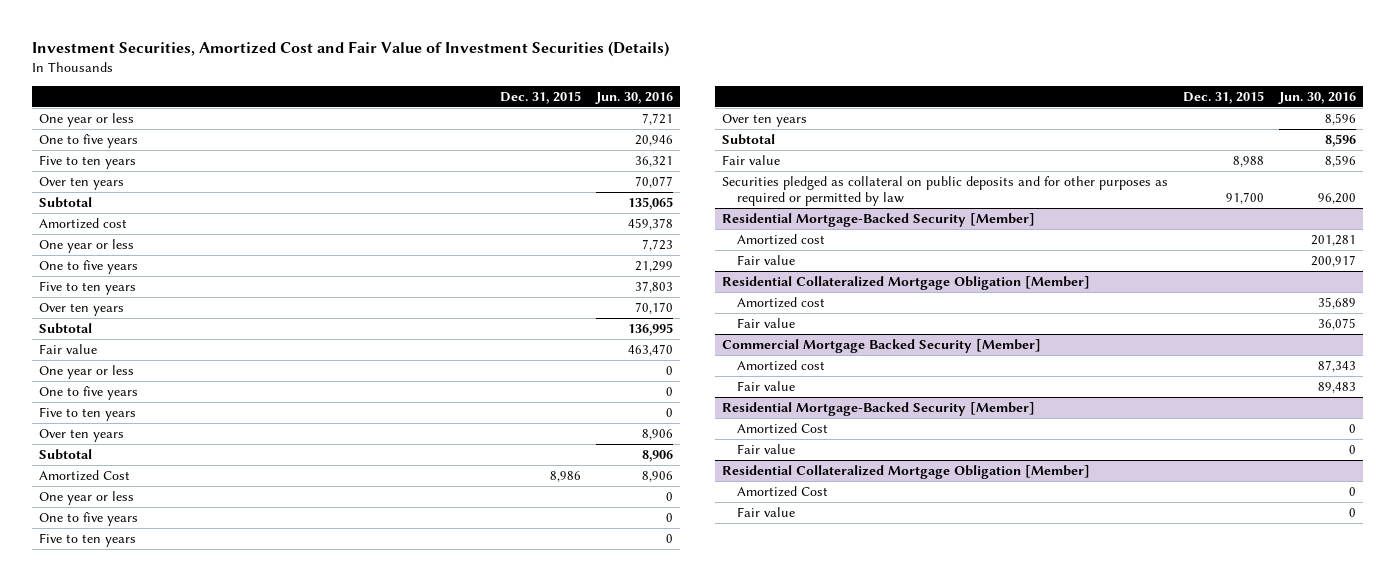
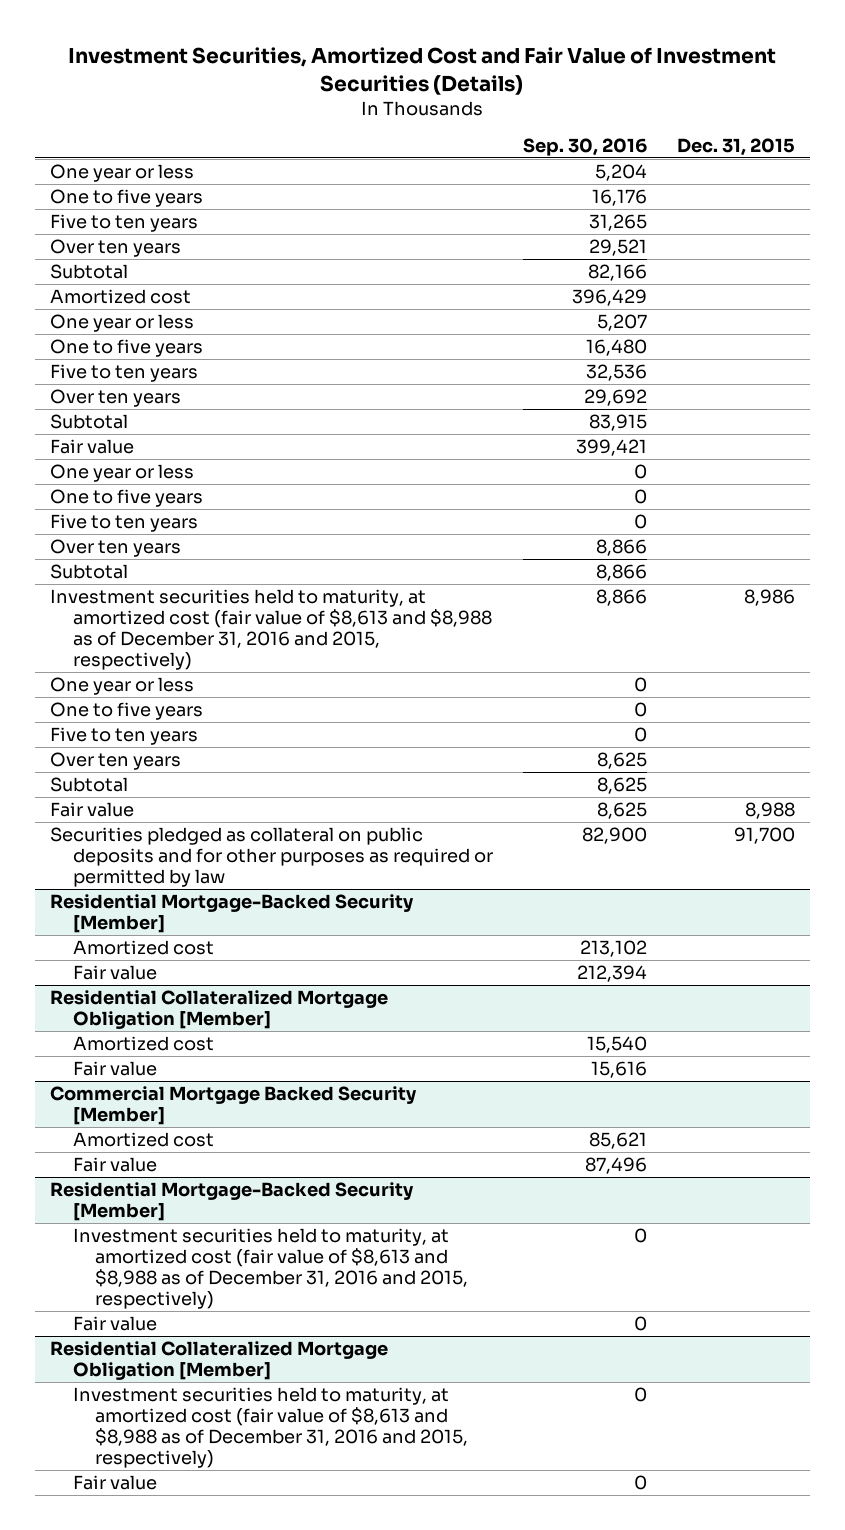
[594,91,673,104] Jun. 30, 2016 -> none
none -> [522,137,647,156] Sep. 30, 2016
[39,469,131,481] Amortized Cost -> [50,589,492,670] Investment securities held to maturity, at amortized cost (fair value of $8,613 and $8,988 as of December 31, 2016 and 2015, respectively)
[737,422,829,434] Amortized Cost -> [72,1228,469,1309] Investment securities held to maturity, at amortized cost (fair value of $8,613 and $8,988 as of December 31, 2016 and 2015, respectively)
[737,485,829,497] Amortized Cost -> [72,1387,469,1468] Investment securities held to maturity, at amortized cost (fair value of $8,613 and $8,988 as of December 31, 2016 and 2015, respectively)

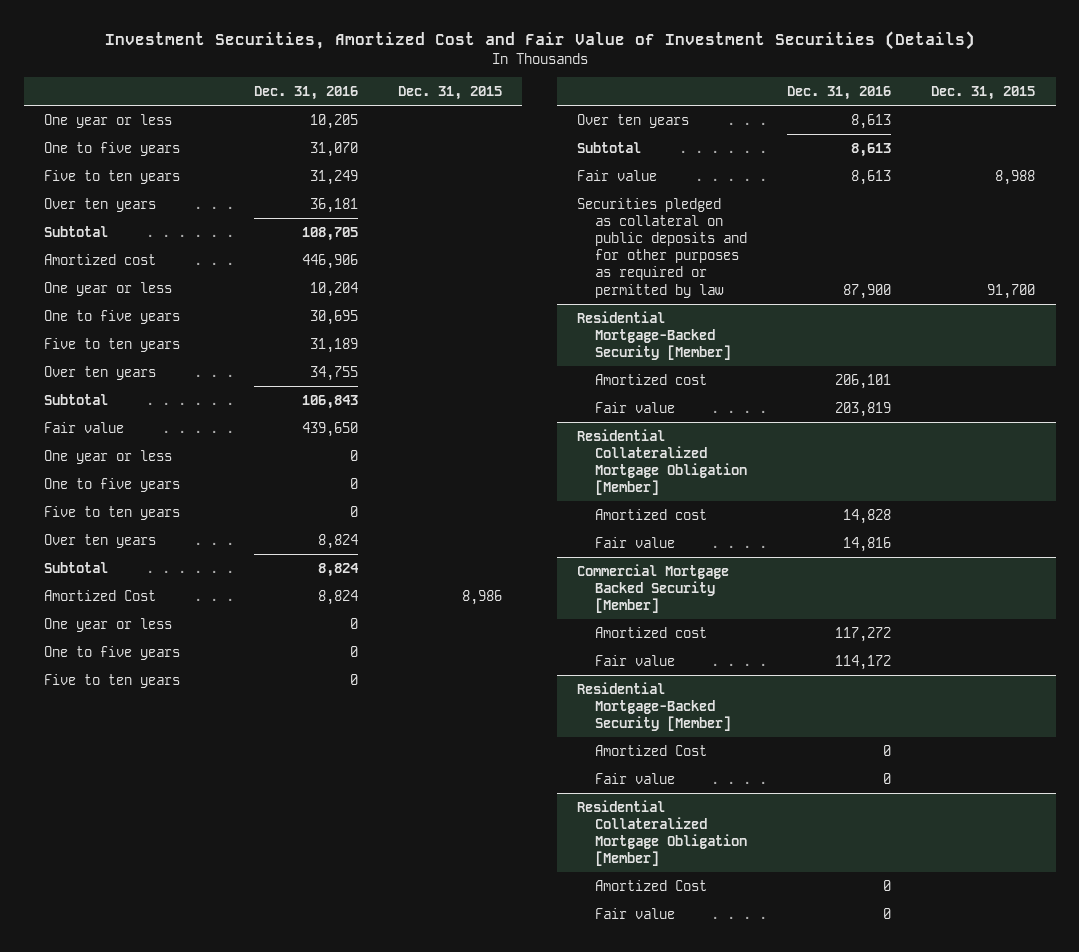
[522,137,647,156] Sep. 30, 2016 -> none
none -> [254,85,359,100] Dec. 31, 2016
[50,589,492,670] Investment securities held to maturity, at amortized cost (fair value of $8,613 and $8,988 as of December 31, 2016 and 2015, respectively) -> [43,589,156,601] Amortized Cost
[72,1228,469,1309] Investment securities held to maturity, at amortized cost (fair value of $8,613 and $8,988 as of December 31, 2016 and 2015, respectively) -> [595,744,708,756] Amortized Cost
[72,1387,469,1468] Investment securities held to maturity, at amortized cost (fair value of $8,613 and $8,988 as of December 31, 2016 and 2015, respectively) -> [595,879,708,891] Amortized Cost

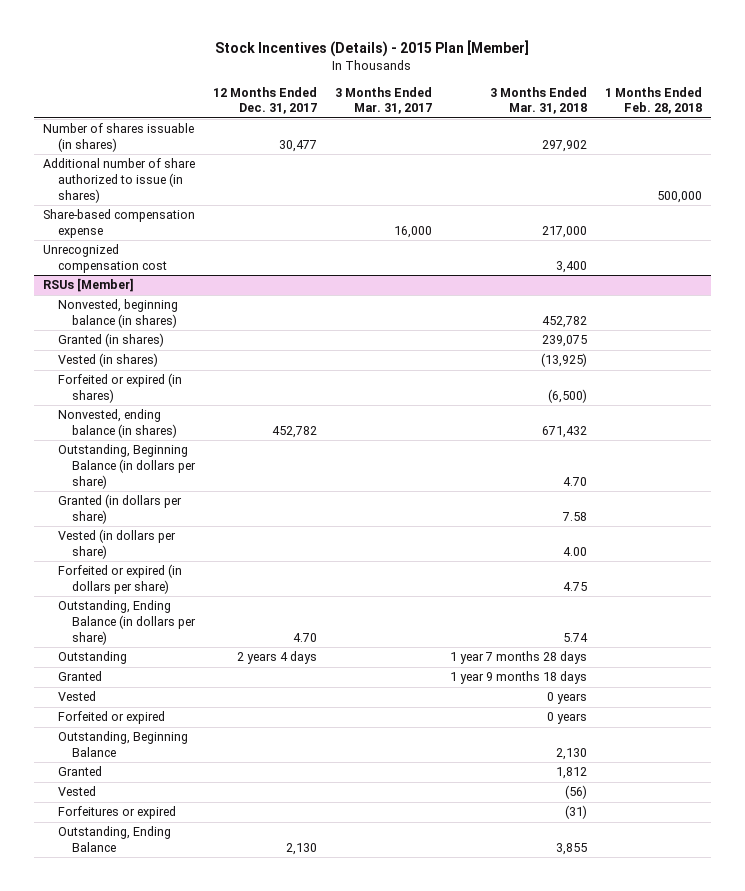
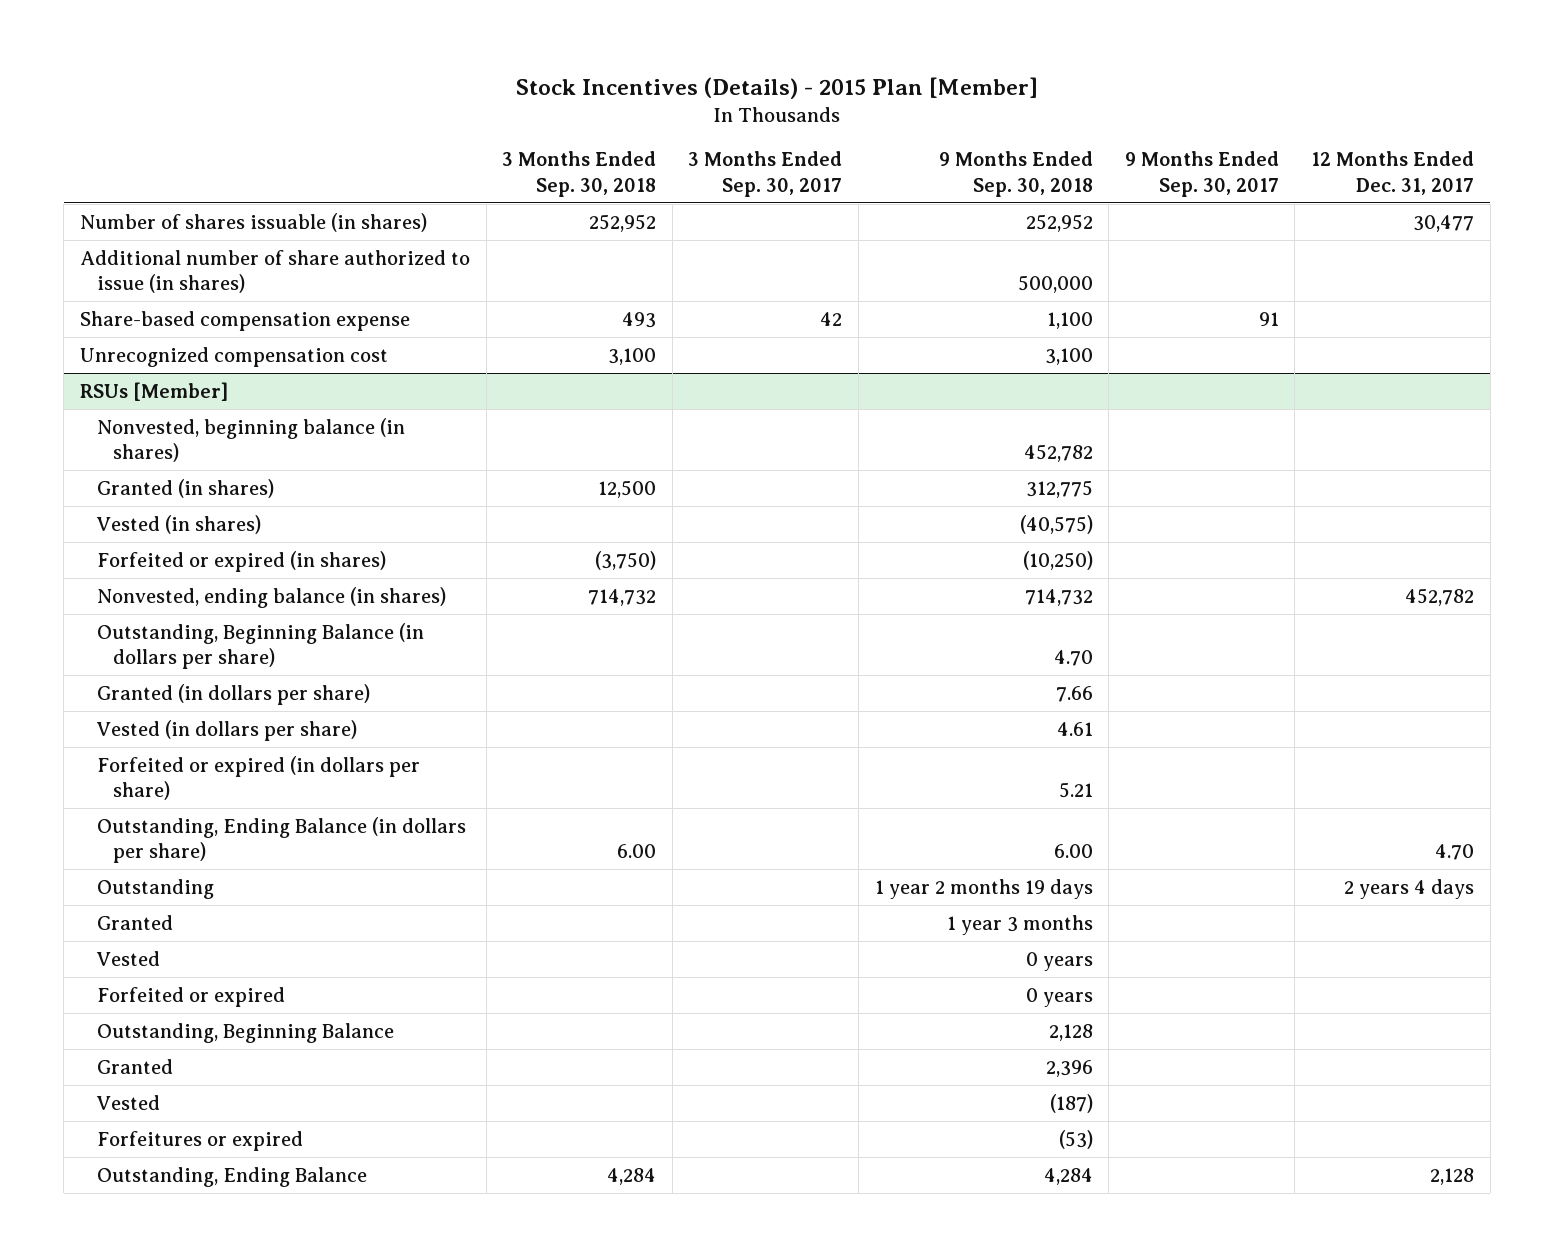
[335,86,433,115] 3 Months Ended Mar. 31, 2017 -> none
[489,86,587,115] 3 Months Ended Mar. 31, 2018 -> none
[604,86,702,115] 1 Months Ended Feb. 28, 2018 -> none
none -> [502,151,657,197] 3 Months Ended Sep. 30, 2018
none -> [688,151,843,197] 3 Months Ended Sep. 30, 2017
none -> [938,151,1093,197] 9 Months Ended Sep. 30, 2018
none -> [1124,151,1279,197] 9 Months Ended Sep. 30, 2017
[286,842,318,855] 2,130 -> [1430,1167,1475,1185] 2,128

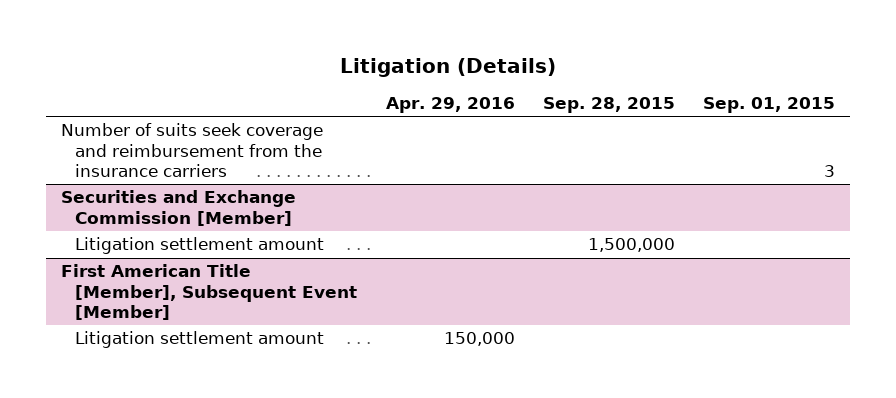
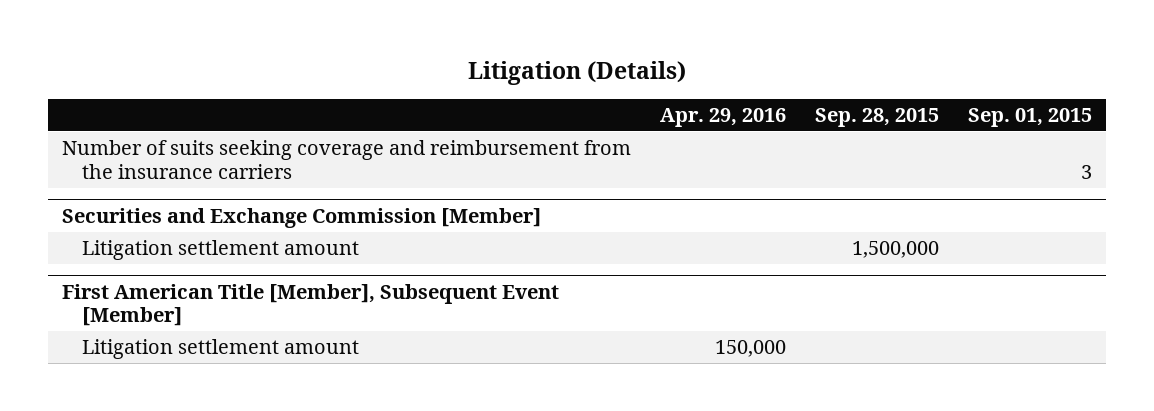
[60,123,323,177] Number of suits seek coverage and reimbursement from the insurance carriers -> [62,140,632,179] Number of suits seeking coverage and reimbursement from the insurance carriers

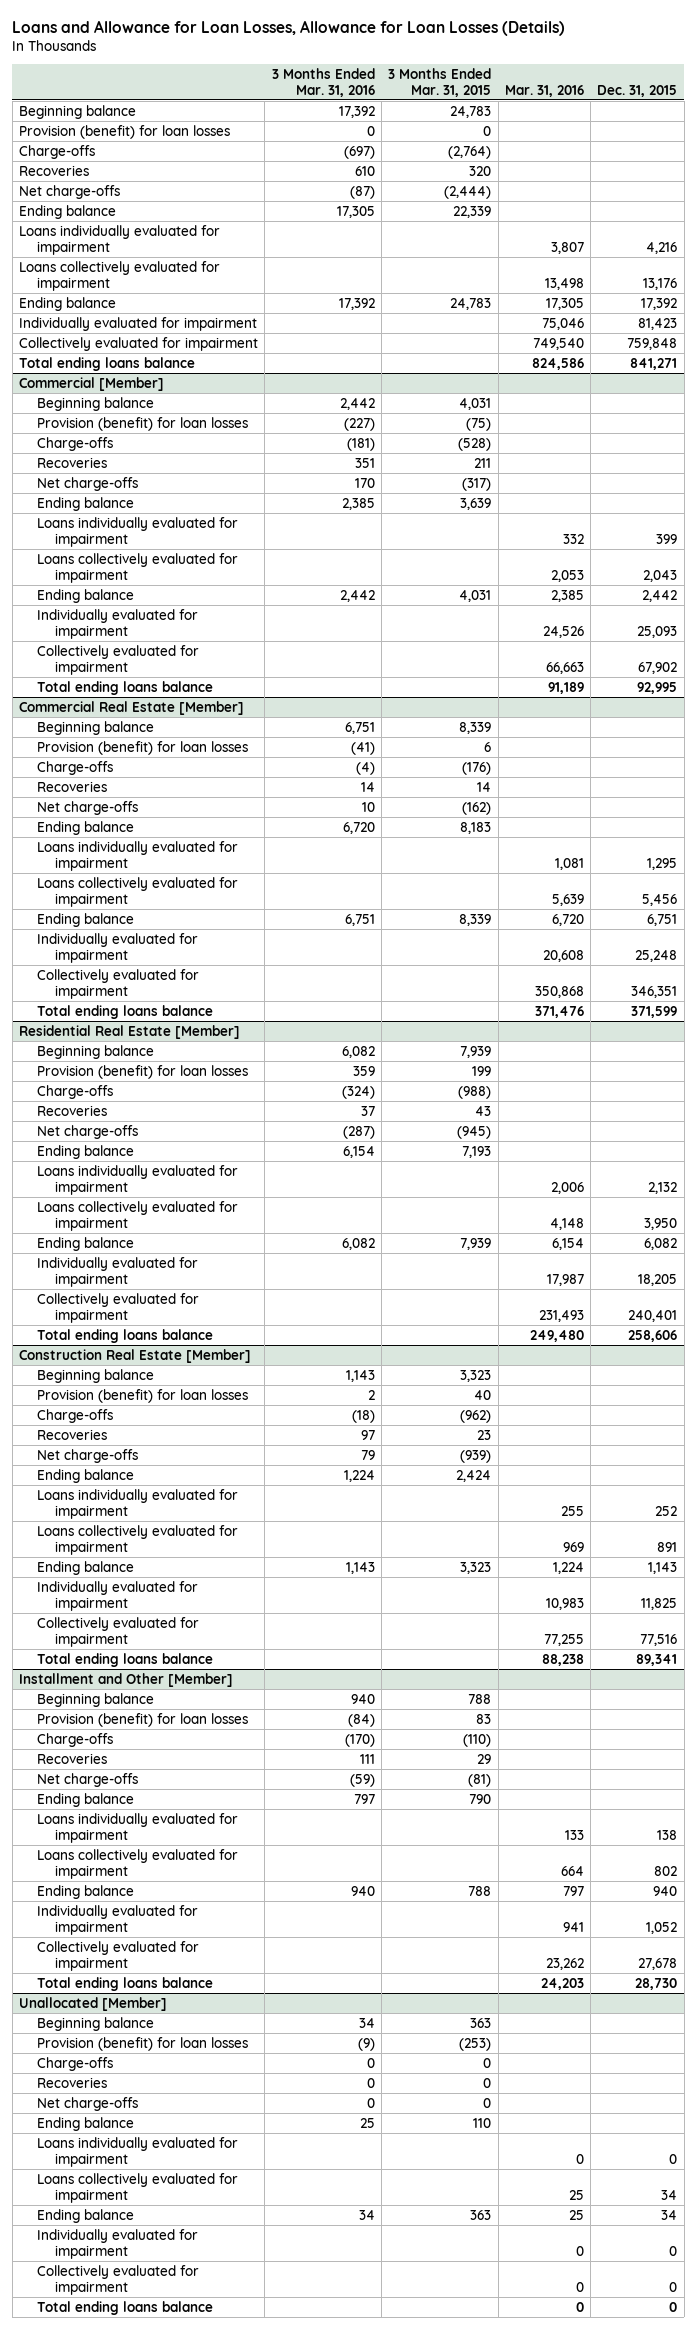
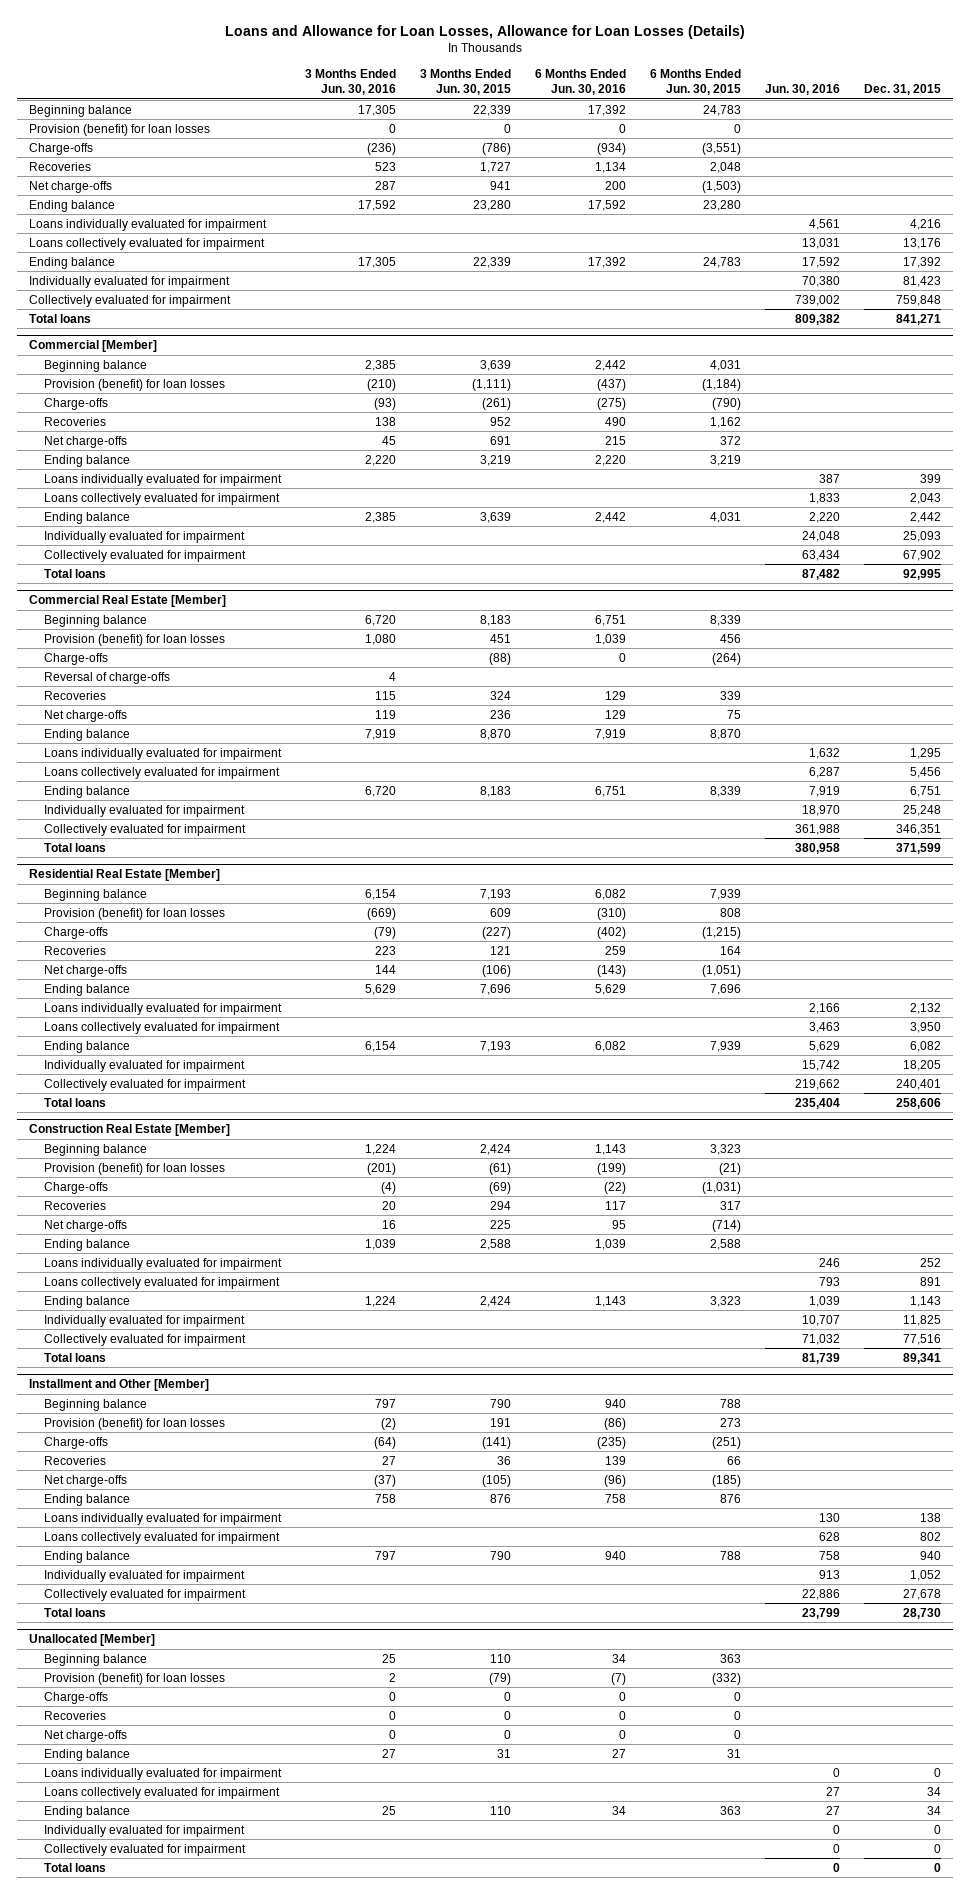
[271,67,375,97] 3 Months Ended Mar. 31, 2016 -> none
[388,67,492,97] 3 Months Ended Mar. 31, 2015 -> none
[504,84,584,97] Mar. 31, 2016 -> none
none -> [304,69,396,96] 3 Months Ended Jun. 30, 2016
none -> [419,69,511,96] 3 Months Ended Jun. 30, 2015
none -> [534,69,626,96] 6 Months Ended Jun. 30, 2016
none -> [649,69,741,96] 6 Months Ended Jun. 30, 2015
none -> [764,84,840,96] Jun. 30, 2016
[19,356,196,371] Total ending loans balance -> [29,313,92,323] Total loans
[37,680,214,695] Total ending loans balance -> [43,568,106,578] Total loans
none -> [43,671,170,684] Reversal of charge-offs
[37,1004,214,1019] Total ending loans balance -> [43,842,106,852] Total loans
[37,1328,214,1343] Total ending loans balance -> [43,1097,106,1107] Total loans
[37,1652,214,1667] Total ending loans balance -> [43,1352,106,1362] Total loans
[37,1976,214,1991] Total ending loans balance -> [43,1607,106,1617] Total loans
[37,2300,214,2315] Total ending loans balance -> [43,1862,106,1872] Total loans

